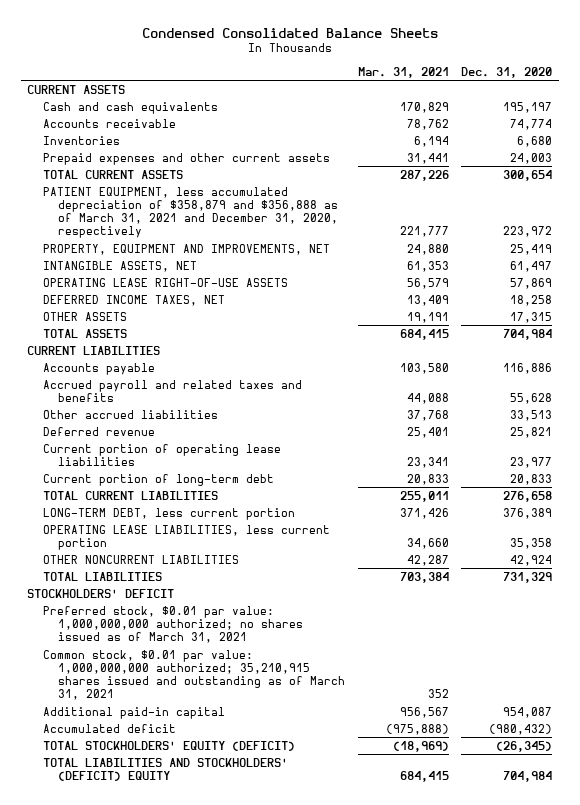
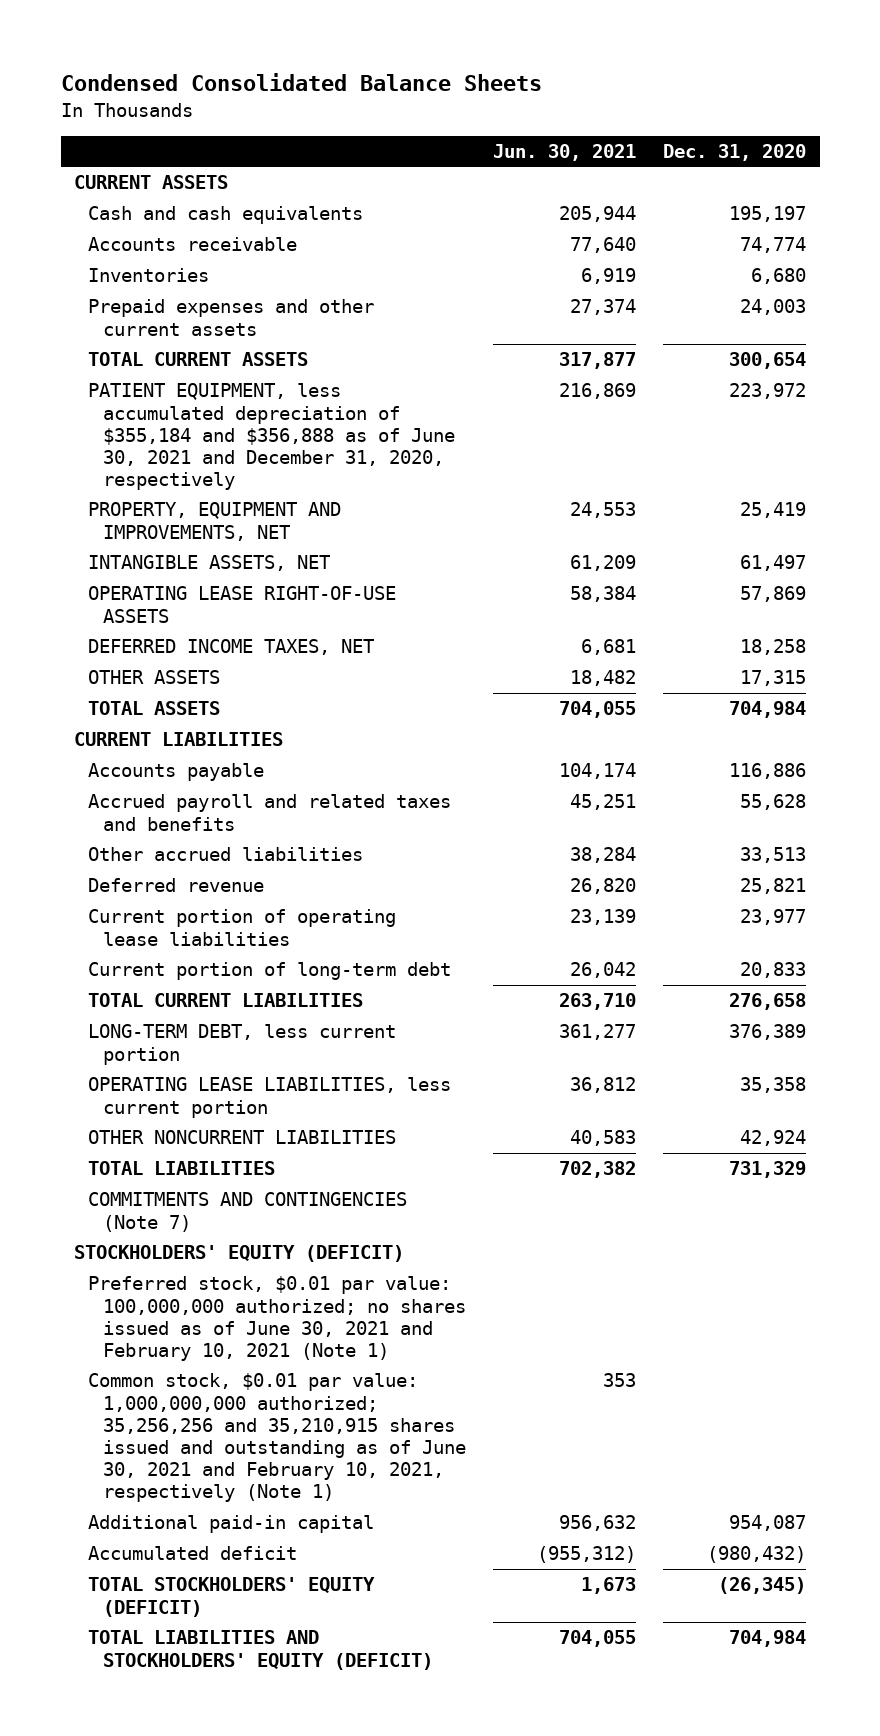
[357,66,449,78] Mar. 31, 2021 -> none
none -> [492,144,636,162] Jun. 30, 2021
[42,186,339,239] PATIENT EQUIPMENT, less accumulated depreciation of $358,879 and $356,888 as of March 31, 2021 and December 31, 2020, respectively -> [88,383,455,491] PATIENT EQUIPMENT, less accumulated depreciation of $355,184 and $356,888 as of June 30, 2021 and December 31, 2020, respectively
none -> [88,1192,408,1232] COMMITMENTS AND CONTINGENCIES (Note 7)
[27,588,175,598] STOCKHOLDERS' DEFICIT -> [74,1245,405,1263] STOCKHOLDERS' EQUITY (DEFICIT)
[42,605,304,644] Preferred stock, $0.01 par value: 1,000,000,000 authorized; no shares issued as of March 31, 2021 -> [88,1276,466,1361] Preferred stock, $0.01 par value: 100,000,000 authorized; no shares issued as of June 30, 2021 and February 10, 2021 (Note 1)
[42,649,346,701] Common stock, $0.01 par value: 1,000,000,000 authorized; 35,210,915 shares issued and outstanding as of March 31, 2021 -> [88,1373,466,1503] Common stock, $0.01 par value: 1,000,000,000 authorized; 35,256,256 and 35,210,915 shares issued and outstanding as of June 30, 2021 and February 10, 2021, respectively (Note 1)
[42,757,288,781] TOTAL LIABILITIES AND STOCKHOLDERS' (DEFICIT) EQUITY -> [88,1630,433,1670] TOTAL LIABILITIES AND STOCKHOLDERS' EQUITY (DEFICIT)

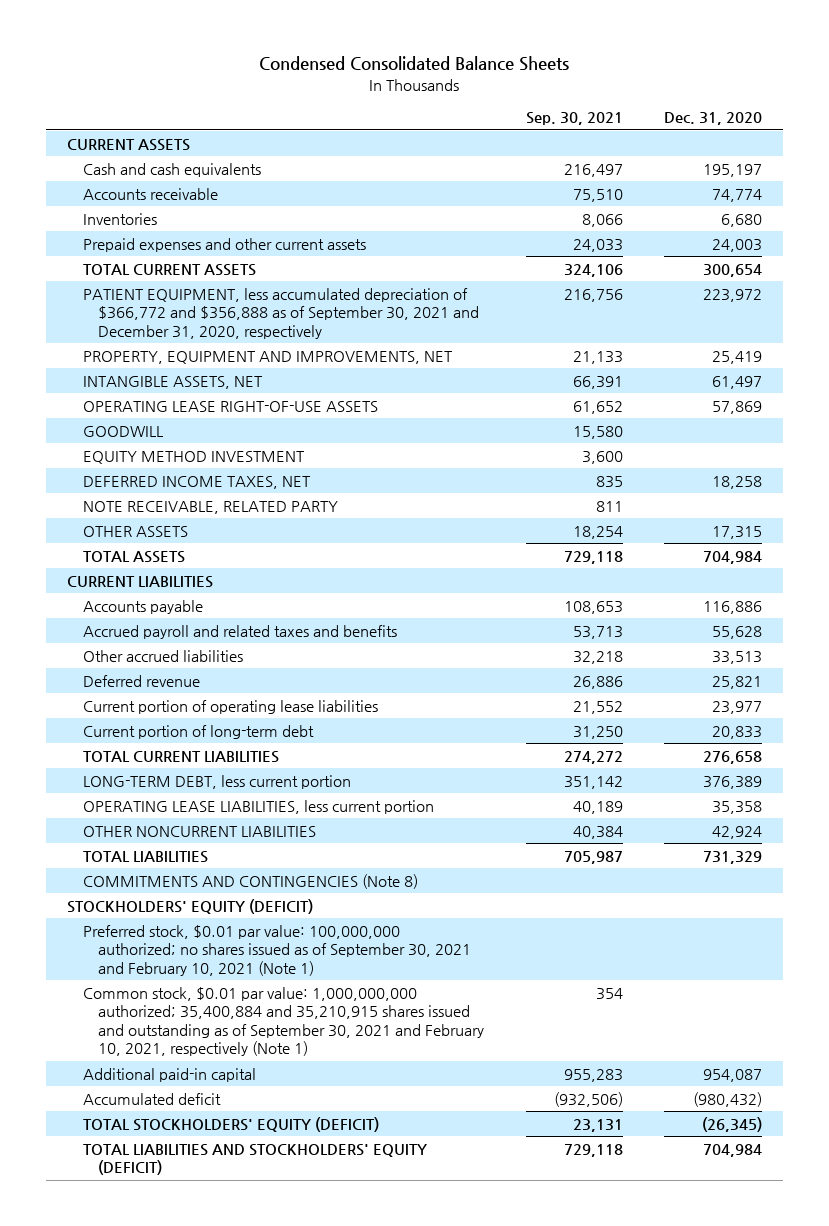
[492,144,636,162] Jun. 30, 2021 -> none
none -> [525,112,623,126] Sep. 30, 2021
[88,383,455,491] PATIENT EQUIPMENT, less accumulated depreciation of $355,184 and $356,888 as of June 30, 2021 and December 31, 2020, respectively -> [82,287,480,339] PATIENT EQUIPMENT, less accumulated depreciation of $366,772 and $356,888 as of September 30, 2021 and December 31, 2020, respectively
none -> [82,425,164,437] GOODWILL
none -> [82,450,305,464] EQUITY METHOD INVESTMENT
none -> [82,500,338,514] NOTE RECEIVABLE, RELATED PARTY
[88,1192,408,1232] COMMITMENTS AND CONTINGENCIES (Note 7) -> [82,873,418,889] COMMITMENTS AND CONTINGENCIES (Note 8)
[88,1276,466,1361] Preferred stock, $0.01 par value: 100,000,000 authorized; no shares issued as of June 30, 2021 and February 10, 2021 (Note 1) -> [82,924,472,976] Preferred stock, $0.01 par value: 100,000,000 authorized; no shares issued as of September 30, 2021 and February 10, 2021 (Note 1)
[88,1373,466,1503] Common stock, $0.01 par value: 1,000,000,000 authorized; 35,256,256 and 35,210,915 shares issued and outstanding as of June 30, 2021 and February 10, 2021, respectively (Note 1) -> [82,986,485,1057] Common stock, $0.01 par value: 1,000,000,000 authorized; 35,400,884 and 35,210,915 shares issued and outstanding as of September 30, 2021 and February 10, 2021, respectively (Note 1)

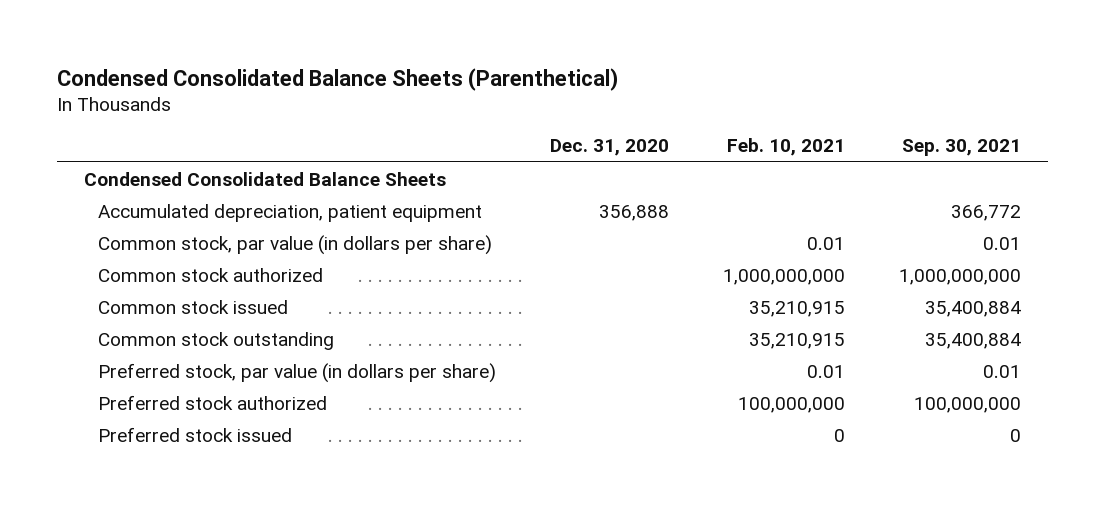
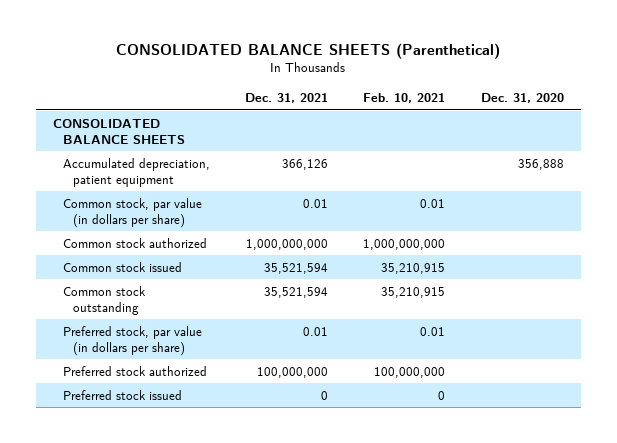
[56,67,618,91] Condensed Consolidated Balance Sheets (Parenthetical) -> [116,43,501,60] CONSOLIDATED BALANCE SHEETS (Parenthetical)
[901,139,1021,157] Sep. 30, 2021 -> none
none -> [245,92,329,103] Dec. 31, 2021
[83,171,446,186] Condensed Consolidated Balance Sheets -> [53,118,186,144] CONSOLIDATED BALANCE SHEETS

